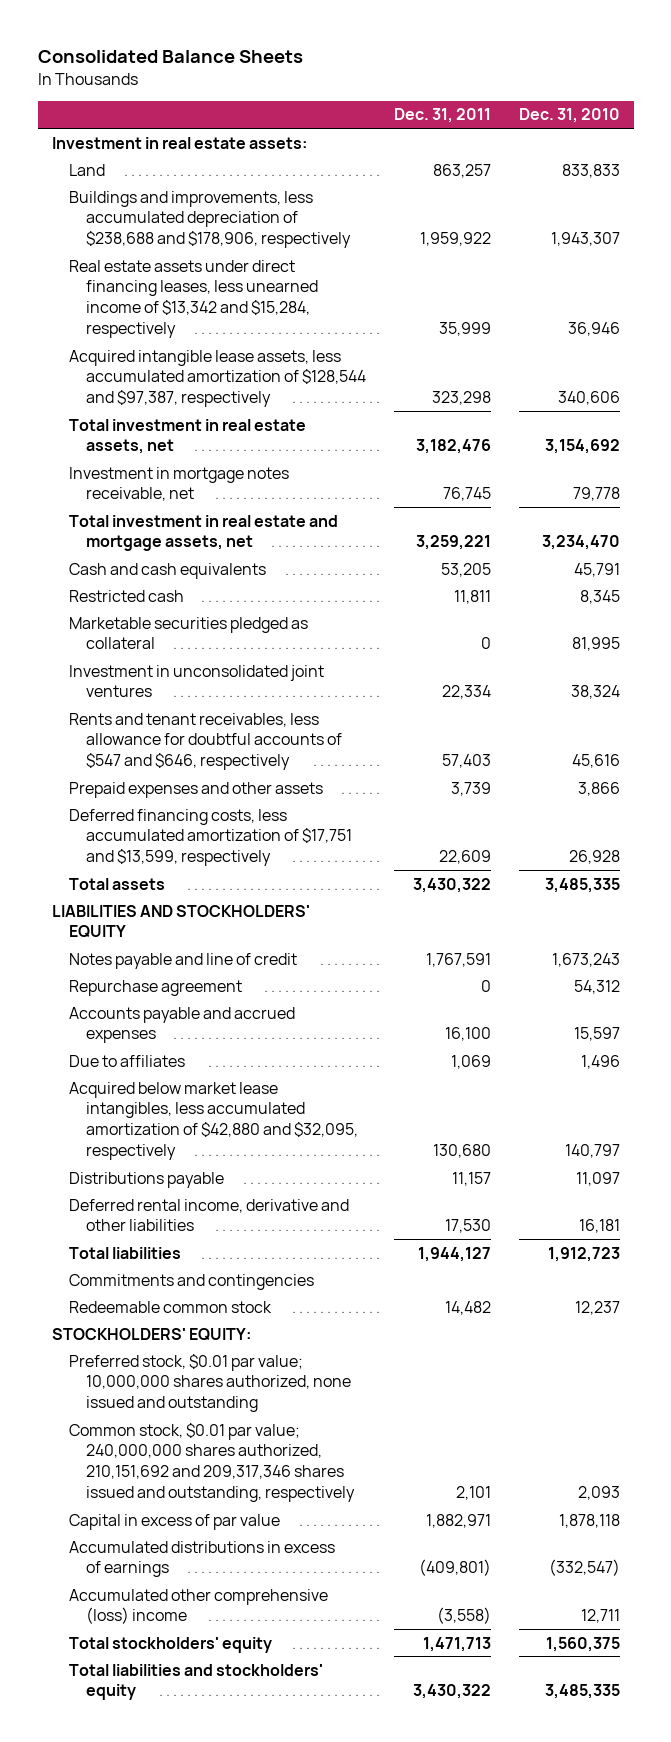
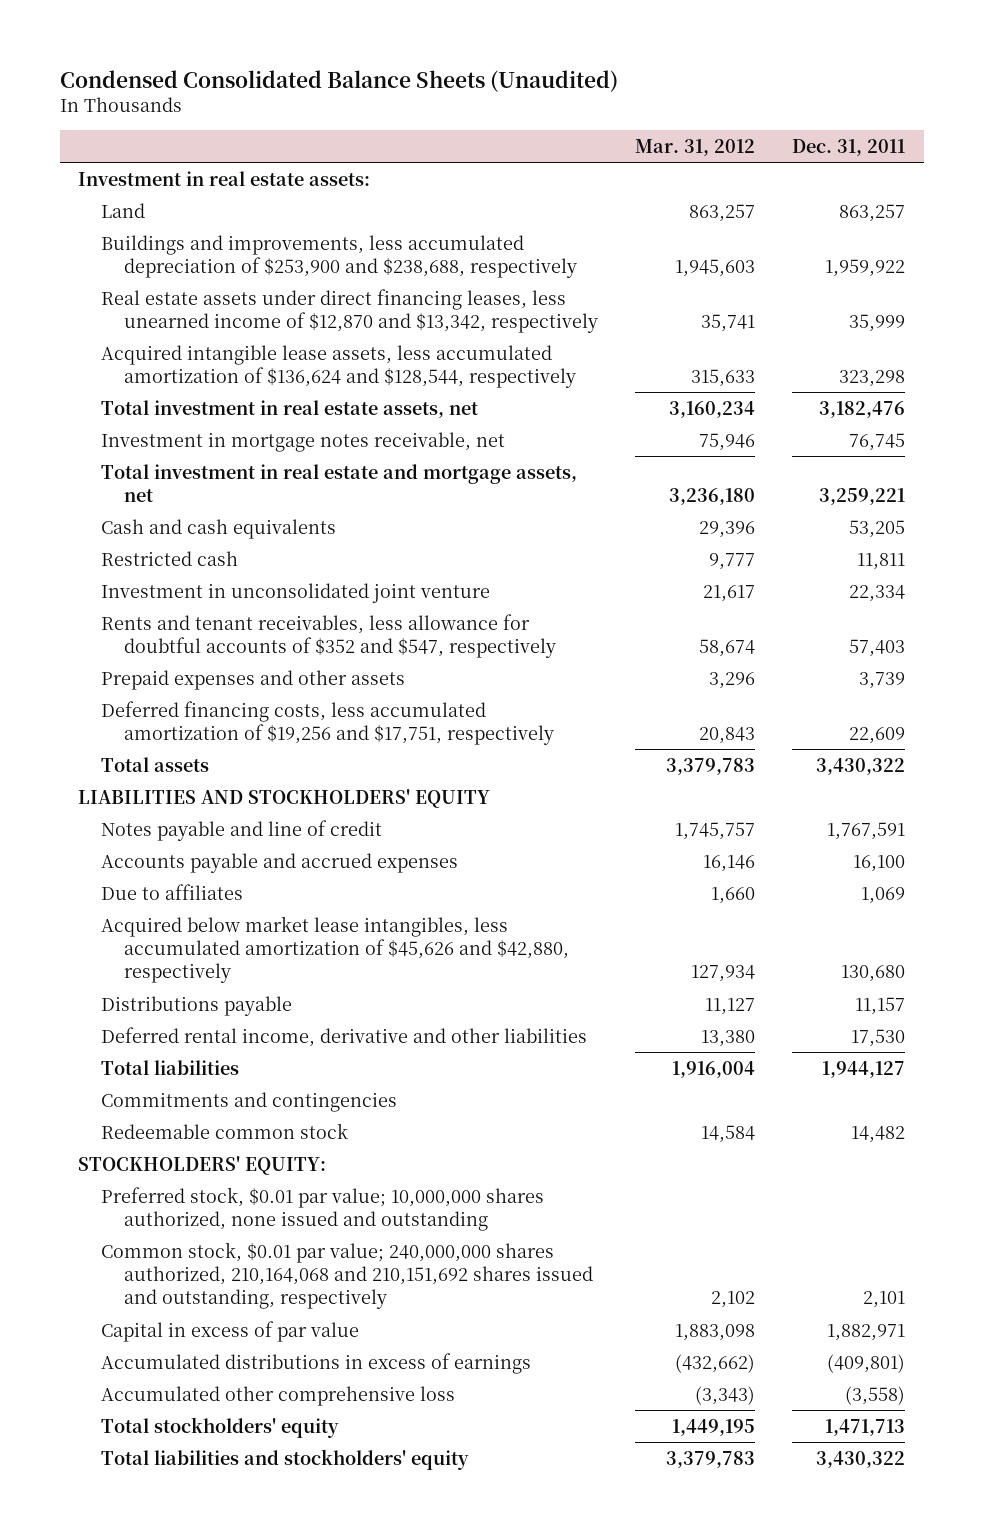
[37,49,303,63] Consolidated Balance Sheets -> [59,69,618,92] Condensed Consolidated Balance Sheets (Unaudited)
[518,108,620,124] Dec. 31, 2010 -> none
none -> [635,138,756,156] Mar. 31, 2012
[68,190,351,249] Buildings and improvements, less accumulated depreciation of $238,688 and $178,906, respectively -> [101,234,578,278] Buildings and improvements, less accumulated depreciation of $253,900 and $238,688, respectively
[68,259,318,339] Real estate assets under direct financing leases, less unearned income of $13,342 and $15,284, respectively -> [101,288,599,333] Real estate assets under direct financing leases, less unearned income of $12,870 and $13,342, respectively
[68,349,366,408] Acquired intangible lease assets, less accumulated amortization of $128,544 and $97,387, respectively -> [101,344,577,388] Acquired intangible lease assets, less accumulated amortization of $136,624 and $128,544, respectively
[68,616,308,650] Marketable securities pledged as collateral -> none
[68,664,324,698] Investment in unconsolidated joint ventures -> [101,582,491,603] Investment in unconsolidated joint venture
[68,712,342,771] Rents and tenant receivables, less allowance for doubtful accounts of $547 and $646, respectively -> [101,613,557,658] Rents and tenant receivables, less allowance for doubtful accounts of $352 and $547, respectively
[68,808,352,867] Deferred financing costs, less accumulated amortization of $17,751 and $13,599, respectively -> [101,700,555,745] Deferred financing costs, less accumulated amortization of $19,256 and $17,751, respectively
[68,979,242,996] Repurchase agreement -> none
[68,1081,358,1161] Acquired below market lease intangibles, less accumulated amortization of $42,880 and $32,095, respectively -> [101,915,570,984] Acquired below market lease intangibles, less accumulated amortization of $45,626 and $42,880, respectively
[68,1422,355,1503] Common stock, $0.01 par value; 240,000,000 shares authorized, 210,151,692 and 209,317,346 shares issued and outstanding, respectively -> [101,1241,594,1310] Common stock, $0.01 par value; 240,000,000 shares authorized, 210,164,068 and 210,151,692 shares issued and outstanding, respectively
[68,1588,328,1625] Accumulated other comprehensive (loss) income -> [101,1385,456,1406] Accumulated other comprehensive loss

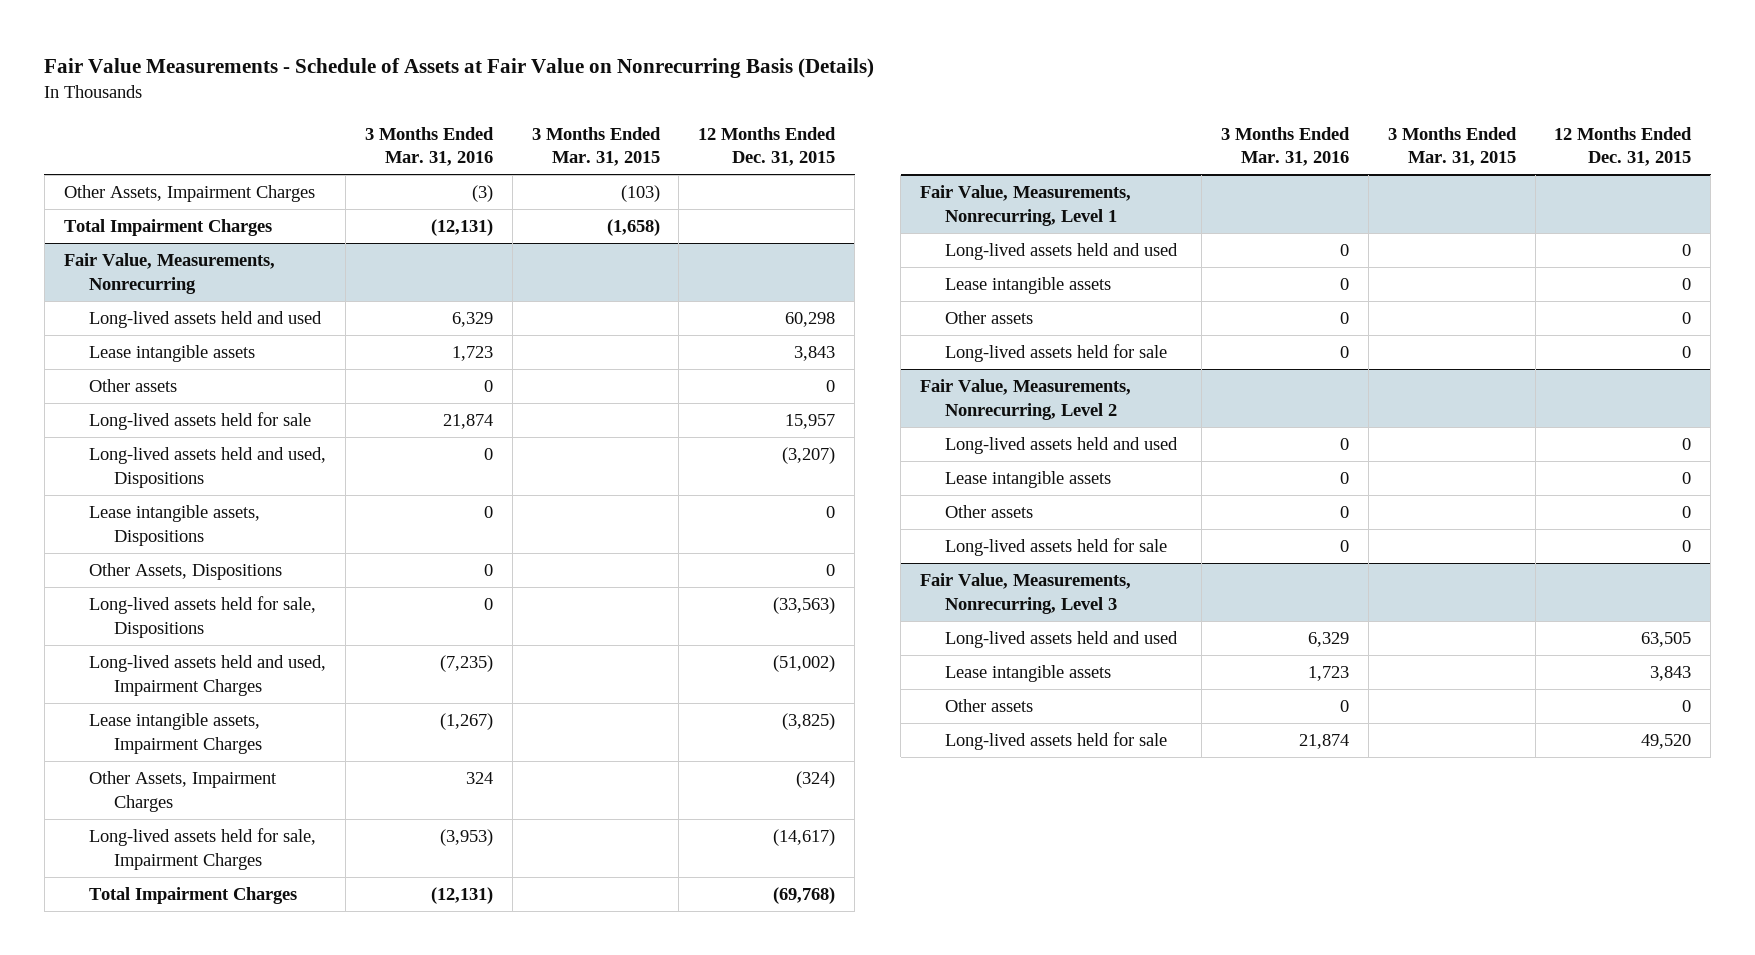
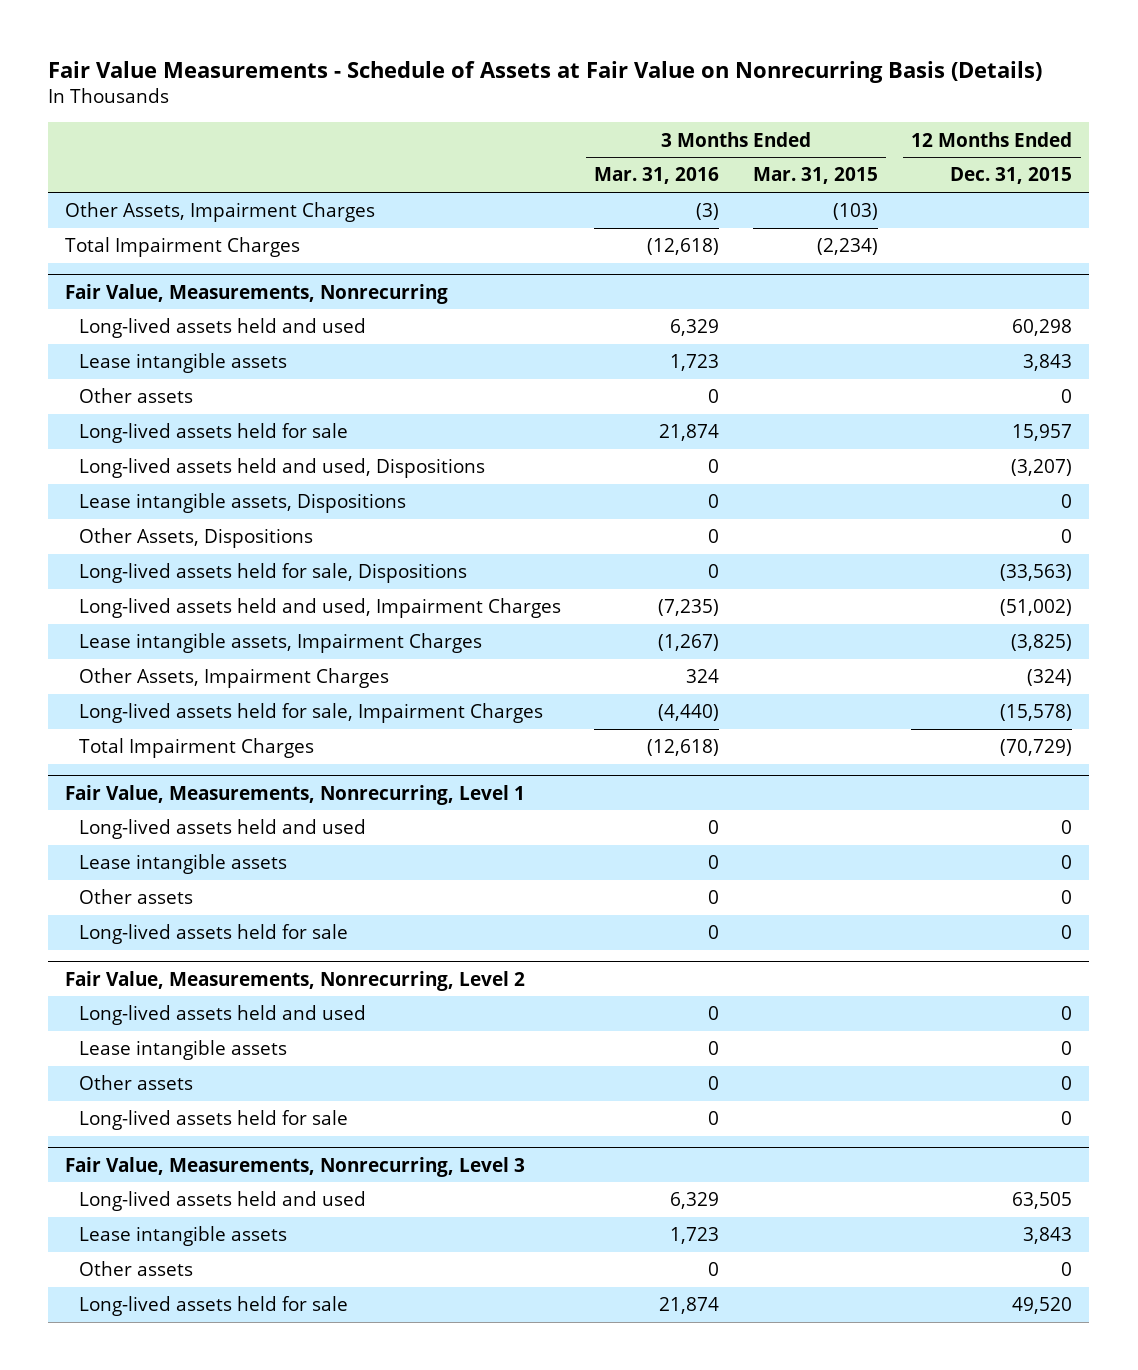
[430,219,493,237] (12,131) -> [647,238,720,256] (12,618)
[606,219,660,237] (1,658) -> [816,238,878,256] (2,234)
[439,829,493,847] (3,953) -> [658,704,720,722] (4,440)
[773,829,836,847] (14,617) -> [1000,704,1073,722] (15,578)
[430,887,493,905] (12,131) -> [647,739,720,757] (12,618)
[773,887,836,905] (69,768) -> [1000,739,1073,757] (70,729)

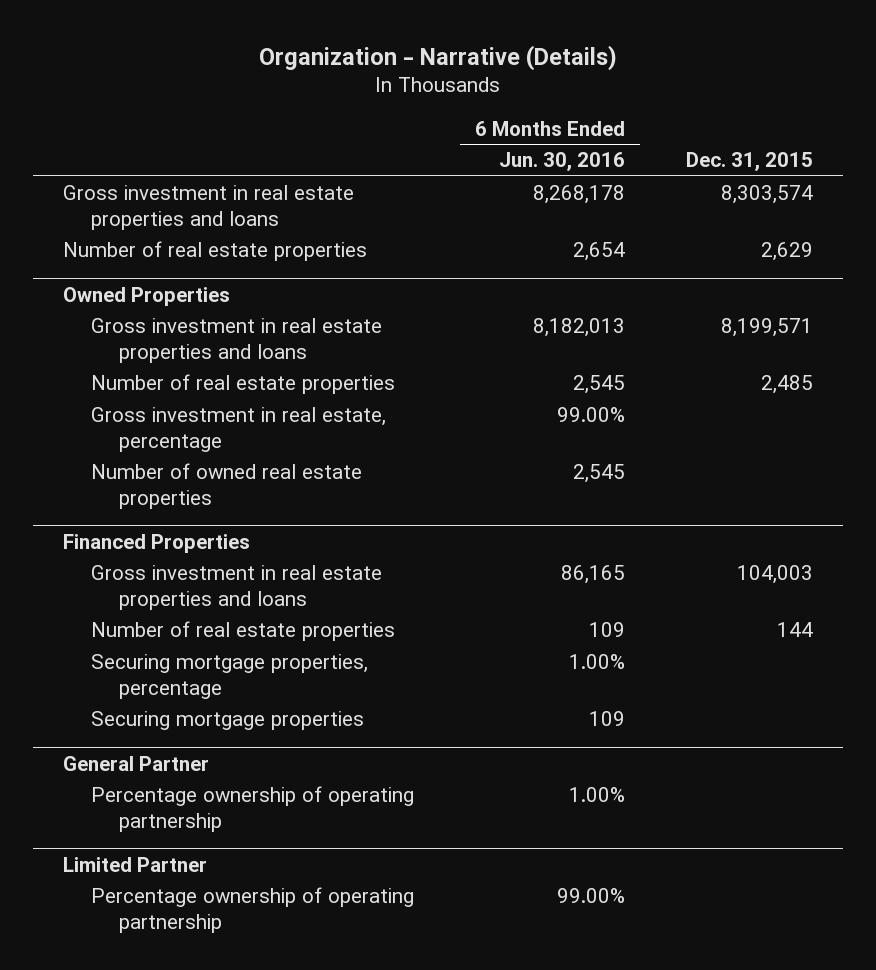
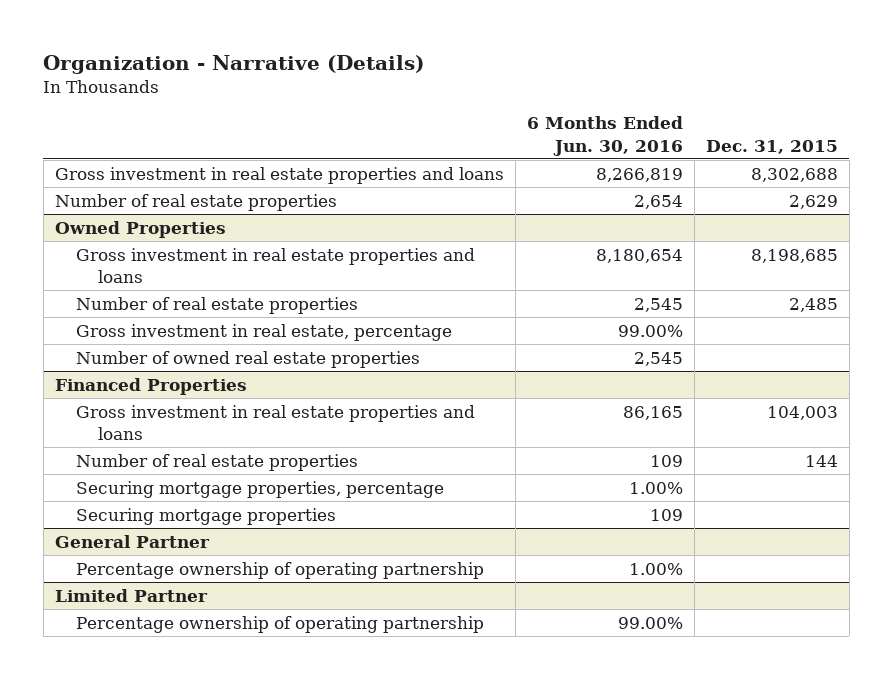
[532,185,625,205] 8,268,178 -> [595,167,683,182] 8,266,819
[720,185,813,205] 8,303,574 -> [750,167,838,182] 8,302,688
[532,318,625,338] 8,182,013 -> [595,248,683,263] 8,180,654
[720,318,813,338] 8,199,571 -> [750,248,838,263] 8,198,685

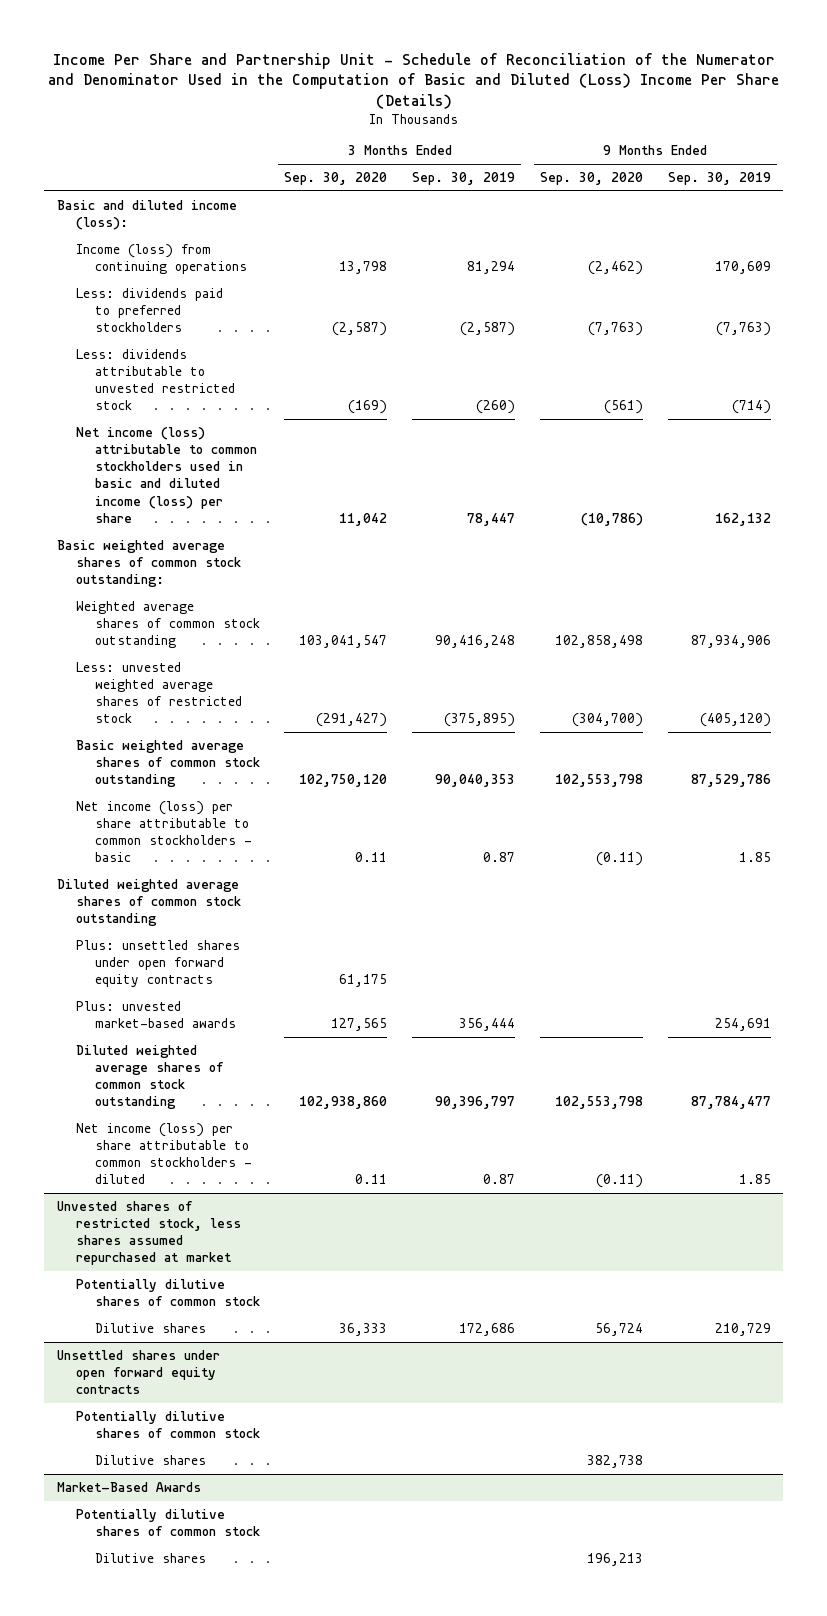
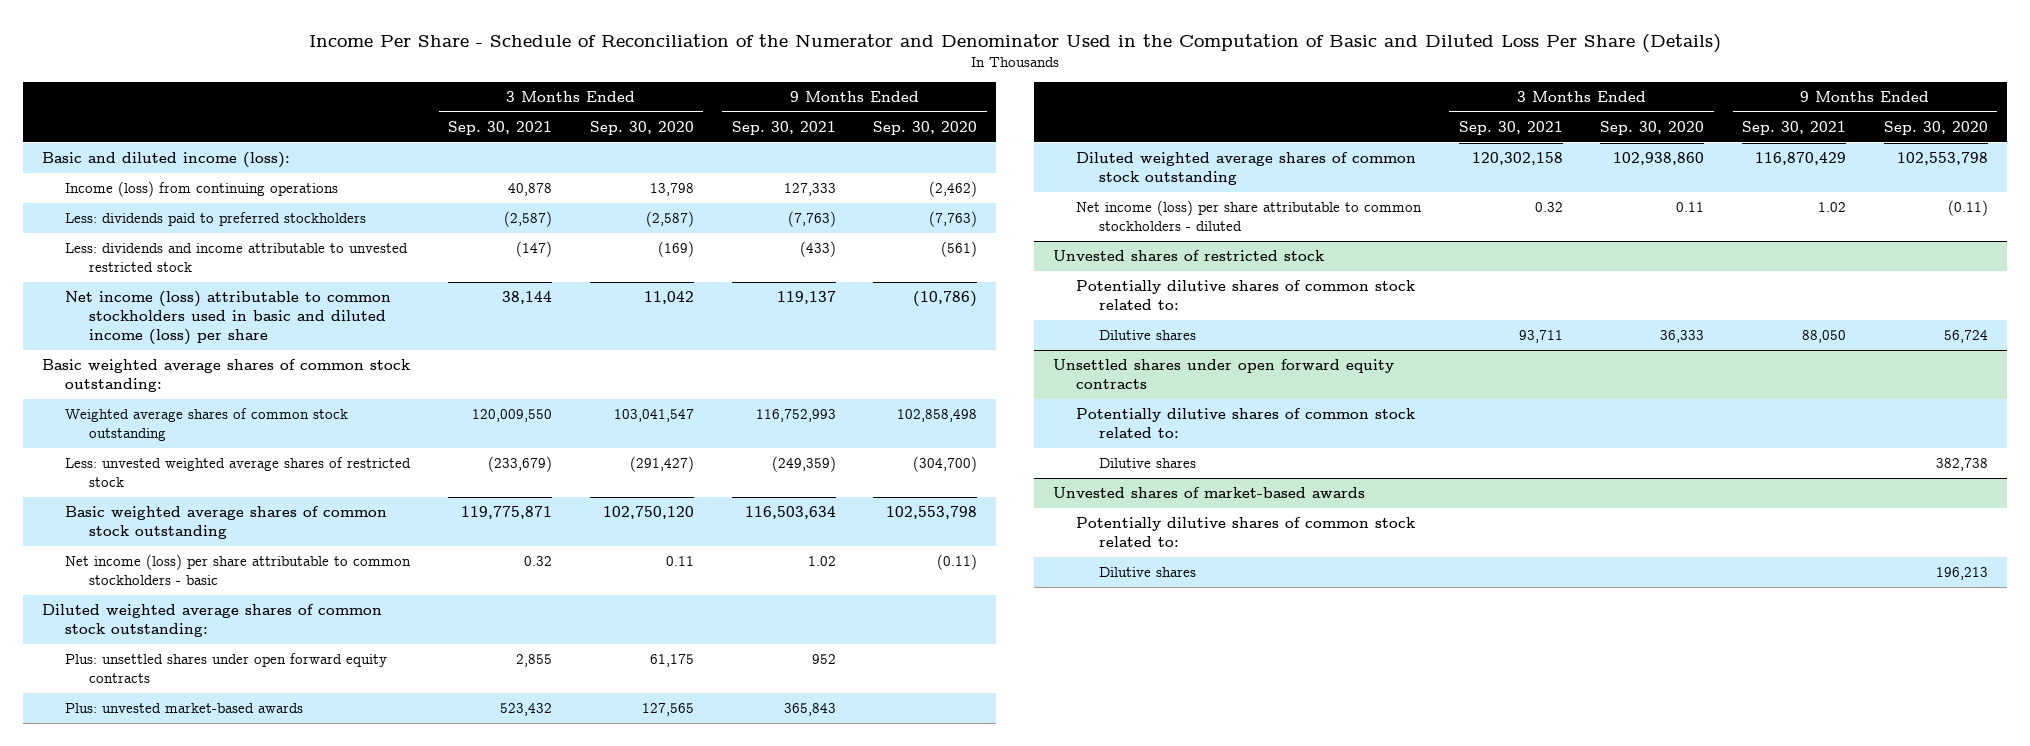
[47,52,779,110] Income Per Share and Partnership Unit - Schedule of Reconciliation of the Numerator and Denominator Used in the Computation of Basic and Diluted (Loss) Income Per Share (Details) -> [309,33,1722,53] Income Per Share - Schedule of Reconciliation of the Numerator and Denominator Used in the Computation of Basic and Diluted Loss Per Share (Details)
[412,172,516,186] Sep. 30, 2019 -> none
[667,172,771,186] Sep. 30, 2019 -> none
none -> [448,120,553,135] Sep. 30, 2021
none -> [731,120,836,135] Sep. 30, 2021
[75,348,235,411] Less: dividends attributable to unvested restricted stock -> [65,243,409,273] Less: dividends and income attributable to unvested restricted stock
[56,878,241,927] Diluted weighted average shares of common stock outstanding -> [42,604,383,638] Diluted weighted average shares of common stock outstanding:
[56,1200,241,1266] Unvested shares of restricted stock, less shares assumed repurchased at market -> [1052,250,1324,262] Unvested shares of restricted stock
[75,1278,260,1307] Potentially dilutive shares of common stock -> [1076,280,1416,311] Potentially dilutive shares of common stock related to:
[75,1410,260,1439] Potentially dilutive shares of common stock -> [1076,408,1416,439] Potentially dilutive shares of common stock related to:
[56,1481,201,1492] Market-Based Awards -> [1052,487,1365,499] Unvested shares of market-based awards
[75,1508,260,1537] Potentially dilutive shares of common stock -> [1076,517,1416,548] Potentially dilutive shares of common stock related to:

